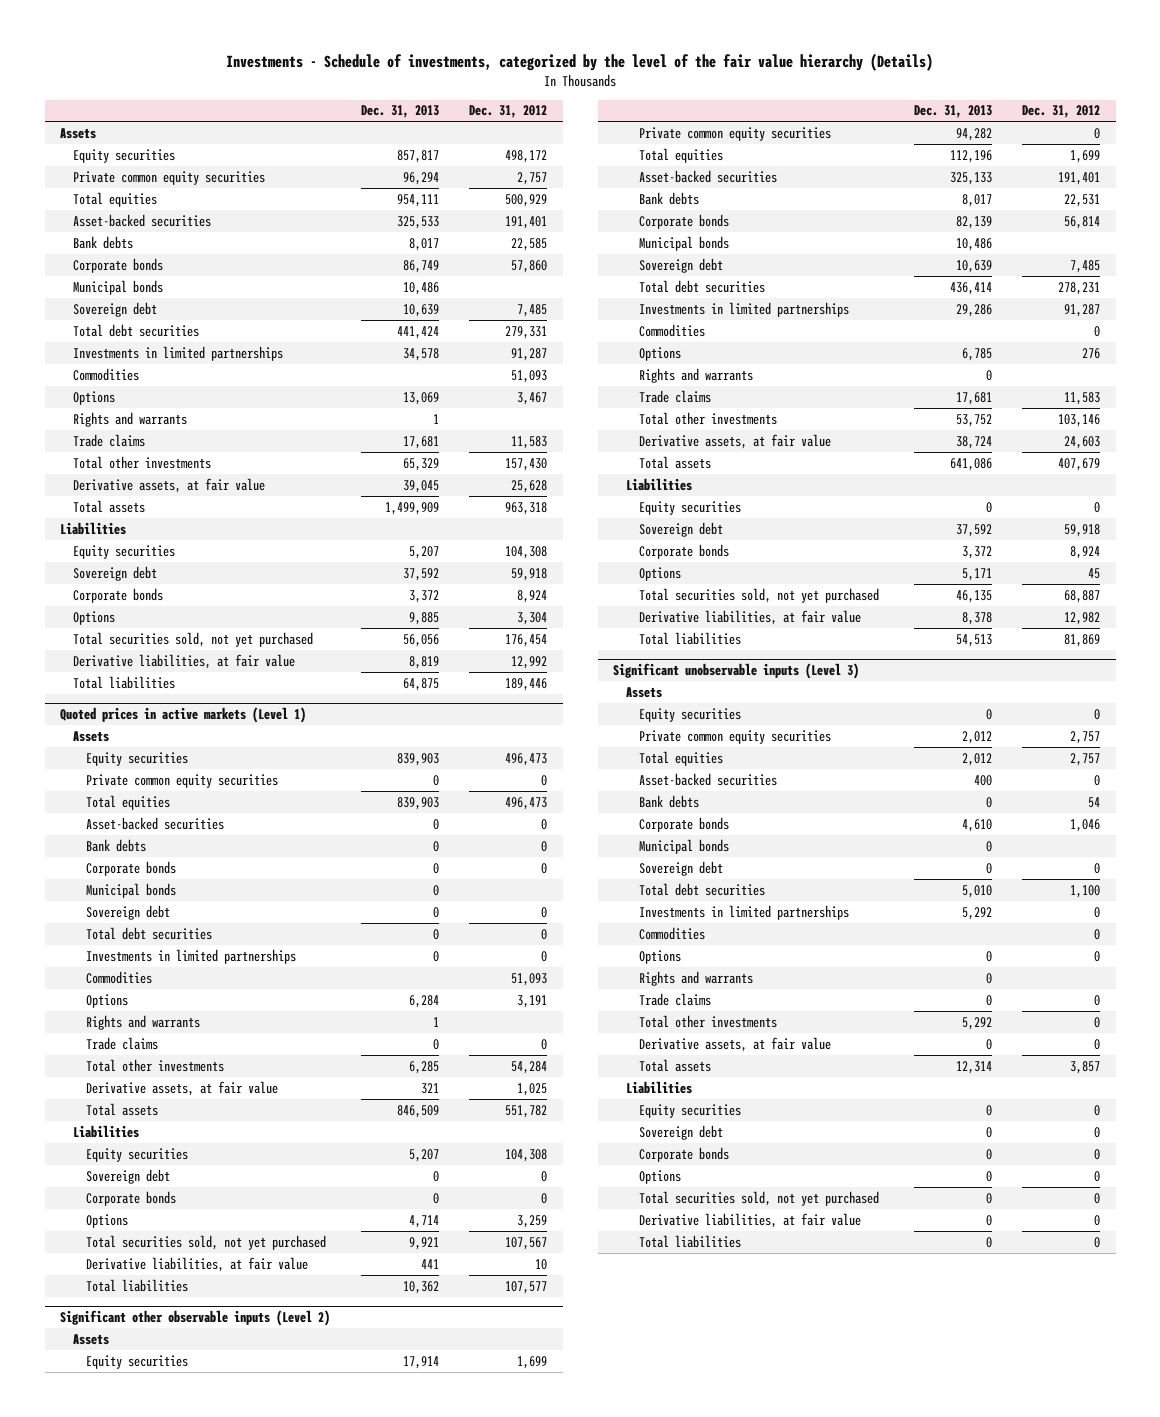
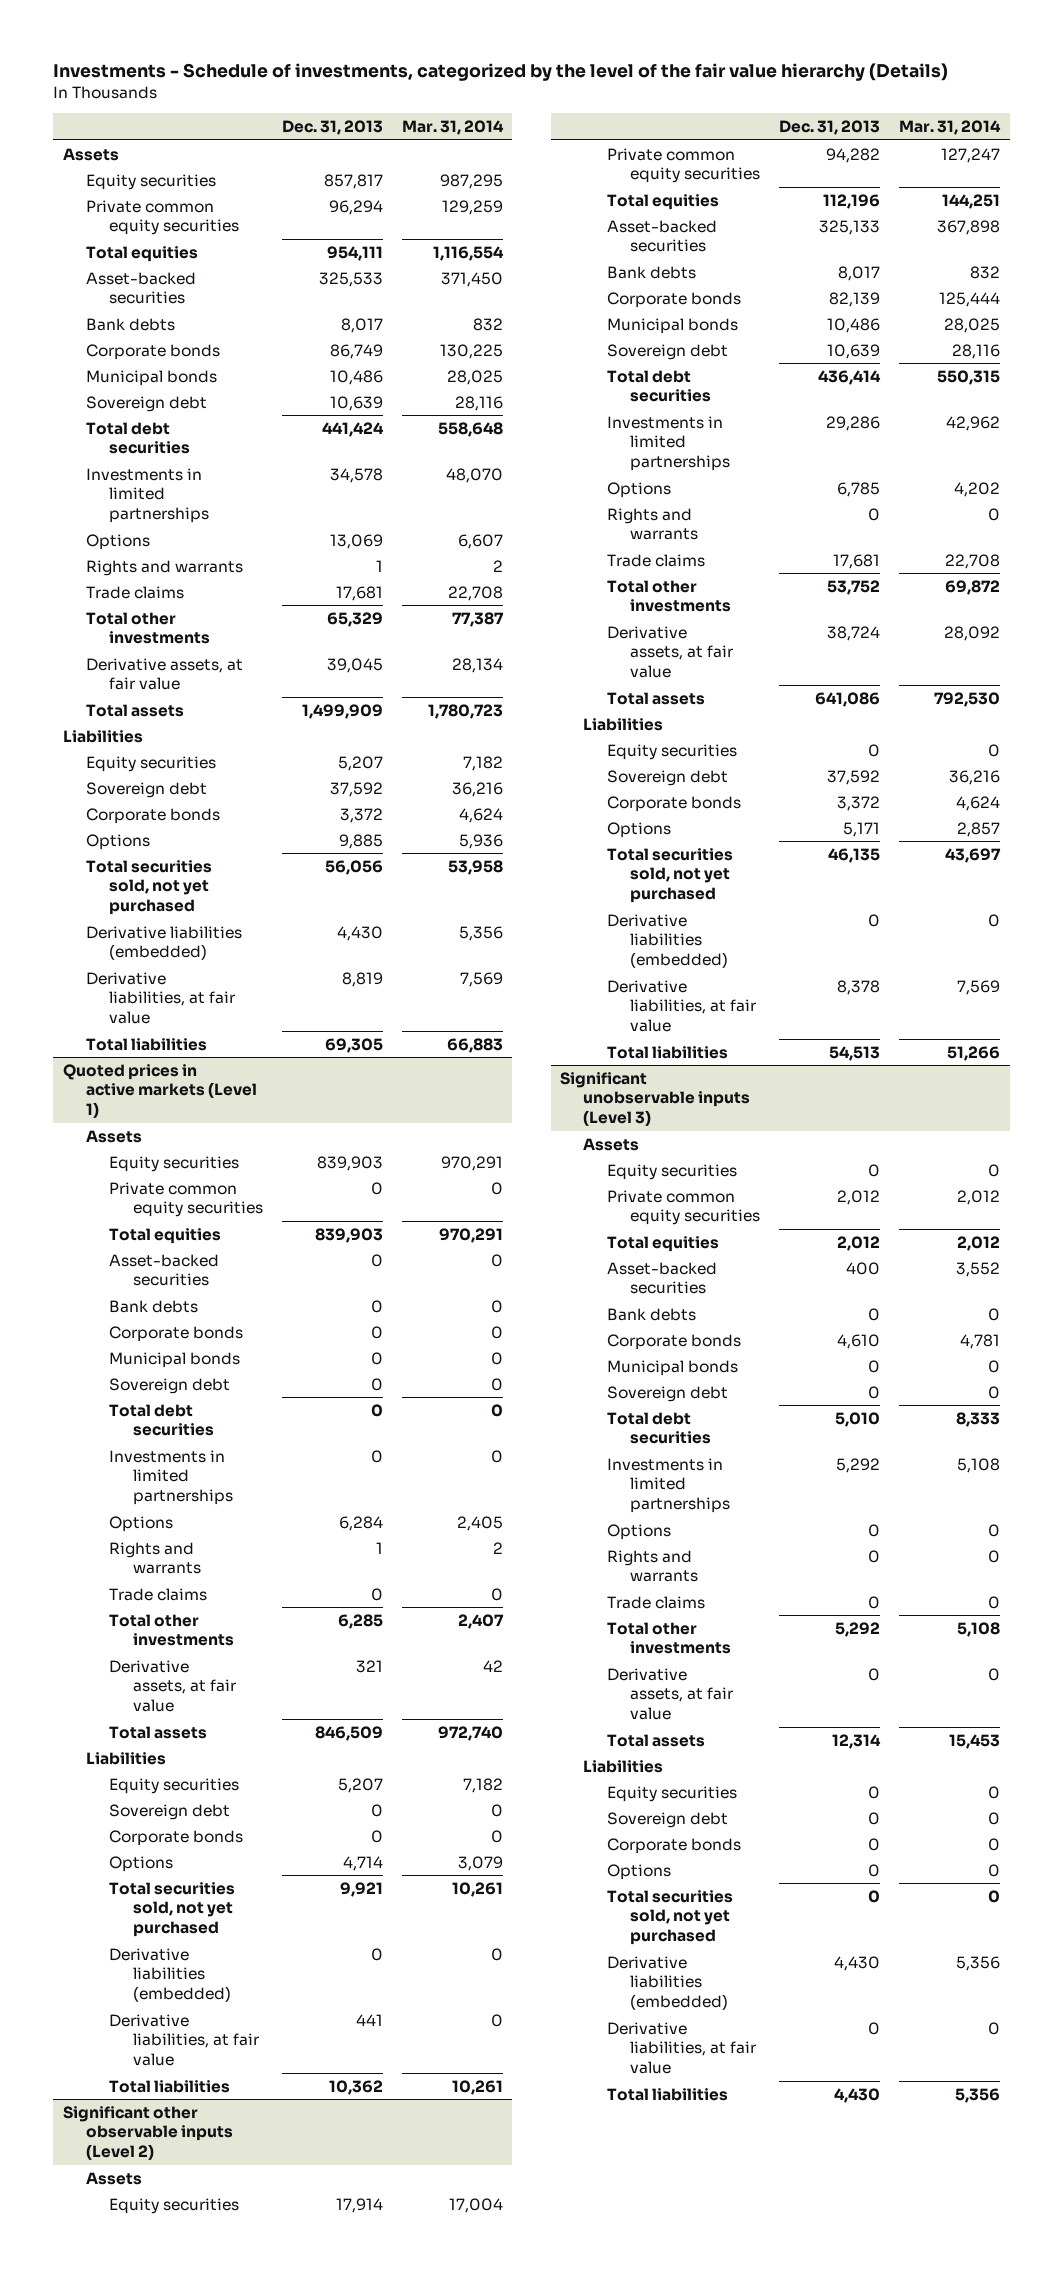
[469,105,548,119] Dec. 31, 2012 -> none
none -> [401,120,504,136] Mar. 31, 2014
[72,367,139,381] Commodities -> none
none -> [86,925,243,961] Derivative liabilities (embedded)
[402,677,439,691] 64,875 -> [324,1037,383,1053] 69,305
[85,970,152,984] Commodities -> none
none -> [109,1947,231,2003] Derivative liabilities (embedded)
[638,323,705,337] Commodities -> none
none -> [606,913,728,969] Derivative liabilities (embedded)
[638,926,705,940] Commodities -> none
none -> [606,1955,728,2011] Derivative liabilities (embedded)
[985,1236,992,1248] 0 -> [834,2087,881,2103] 4,430

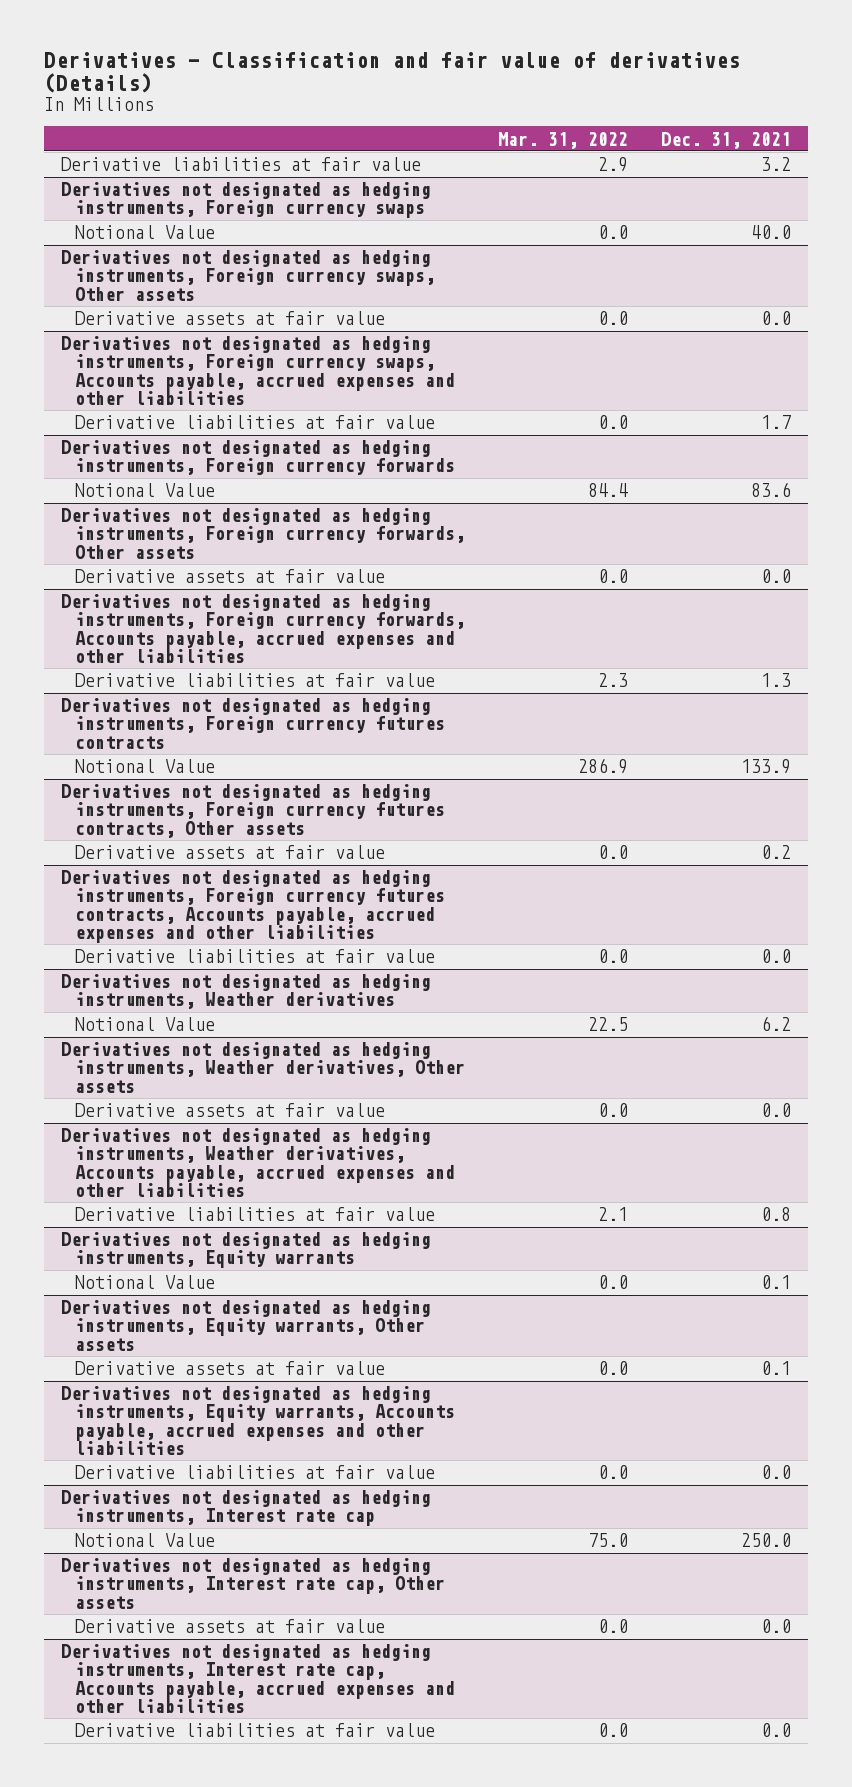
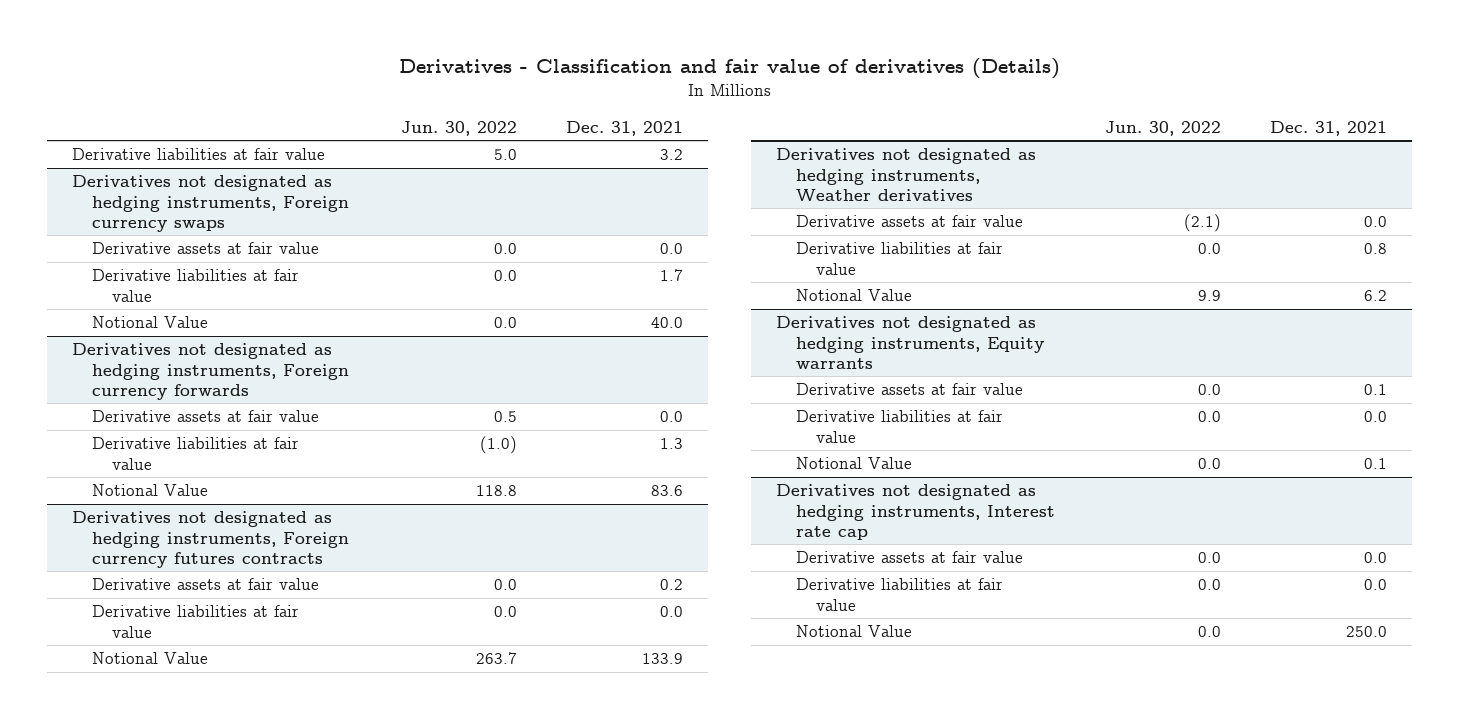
[498,131,629,149] Mar. 31, 2022 -> none
none -> [400,120,517,136] Jun. 30, 2022
[60,250,435,301] Derivatives not designated as hedging instruments, Foreign currency swaps, Other assets -> none
[60,336,455,406] Derivatives not designated as hedging instruments, Foreign currency swaps, Accounts payable, accrued expenses and other liabilities -> none
[74,225,215,240] Notional Value -> [91,316,208,329] Notional Value
[60,508,465,559] Derivatives not designated as hedging instruments, Foreign currency forwards, Other assets -> none
[60,594,465,664] Derivatives not designated as hedging instruments, Foreign currency forwards, Accounts payable, accrued expenses and other liabilities -> none
[74,483,215,498] Notional Value -> [91,484,208,497] Notional Value
[60,784,445,838] Derivatives not designated as hedging instruments, Foreign currency futures contracts, Other assets -> none
[60,870,445,944] Derivatives not designated as hedging instruments, Foreign currency futures contracts, Accounts payable, accrued expenses and other liabilities -> none
[74,759,215,774] Notional Value -> [91,652,208,665] Notional Value
[60,1042,465,1093] Derivatives not designated as hedging instruments, Weather derivatives, Other assets -> none
[60,1128,455,1198] Derivatives not designated as hedging instruments, Weather derivatives, Accounts payable, accrued expenses and other liabilities -> none
[74,1017,215,1032] Notional Value -> [795,289,912,302] Notional Value
[60,1300,431,1351] Derivatives not designated as hedging instruments, Equity warrants, Other assets -> none
[60,1386,455,1456] Derivatives not designated as hedging instruments, Equity warrants, Accounts payable, accrued expenses and other liabilities -> none
[74,1275,215,1290] Notional Value -> [795,457,912,470] Notional Value
[60,1558,445,1609] Derivatives not designated as hedging instruments, Interest rate cap, Other assets -> none
[60,1644,455,1714] Derivatives not designated as hedging instruments, Interest rate cap, Accounts payable, accrued expenses and other liabilities -> none
[74,1533,215,1548] Notional Value -> [795,625,912,638] Notional Value

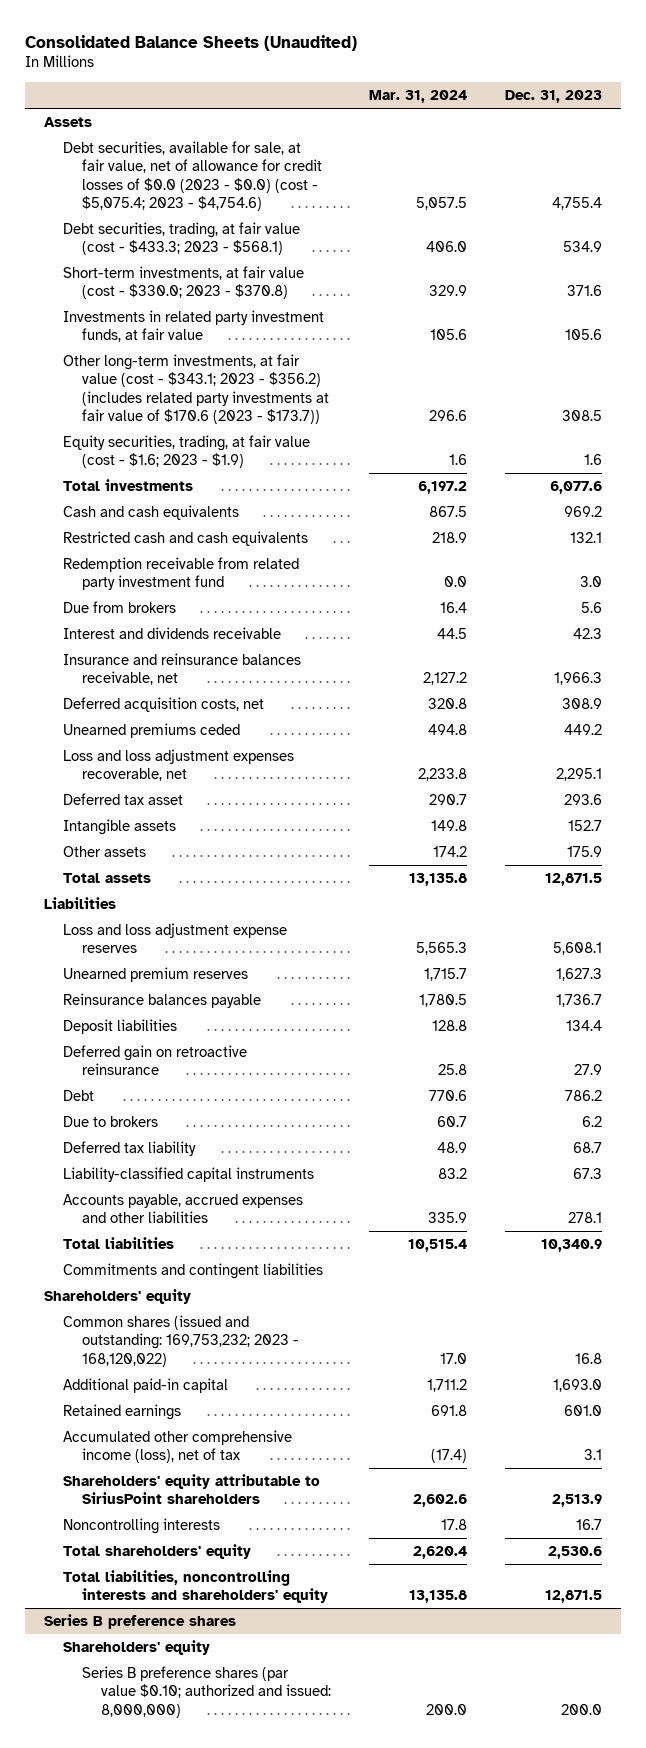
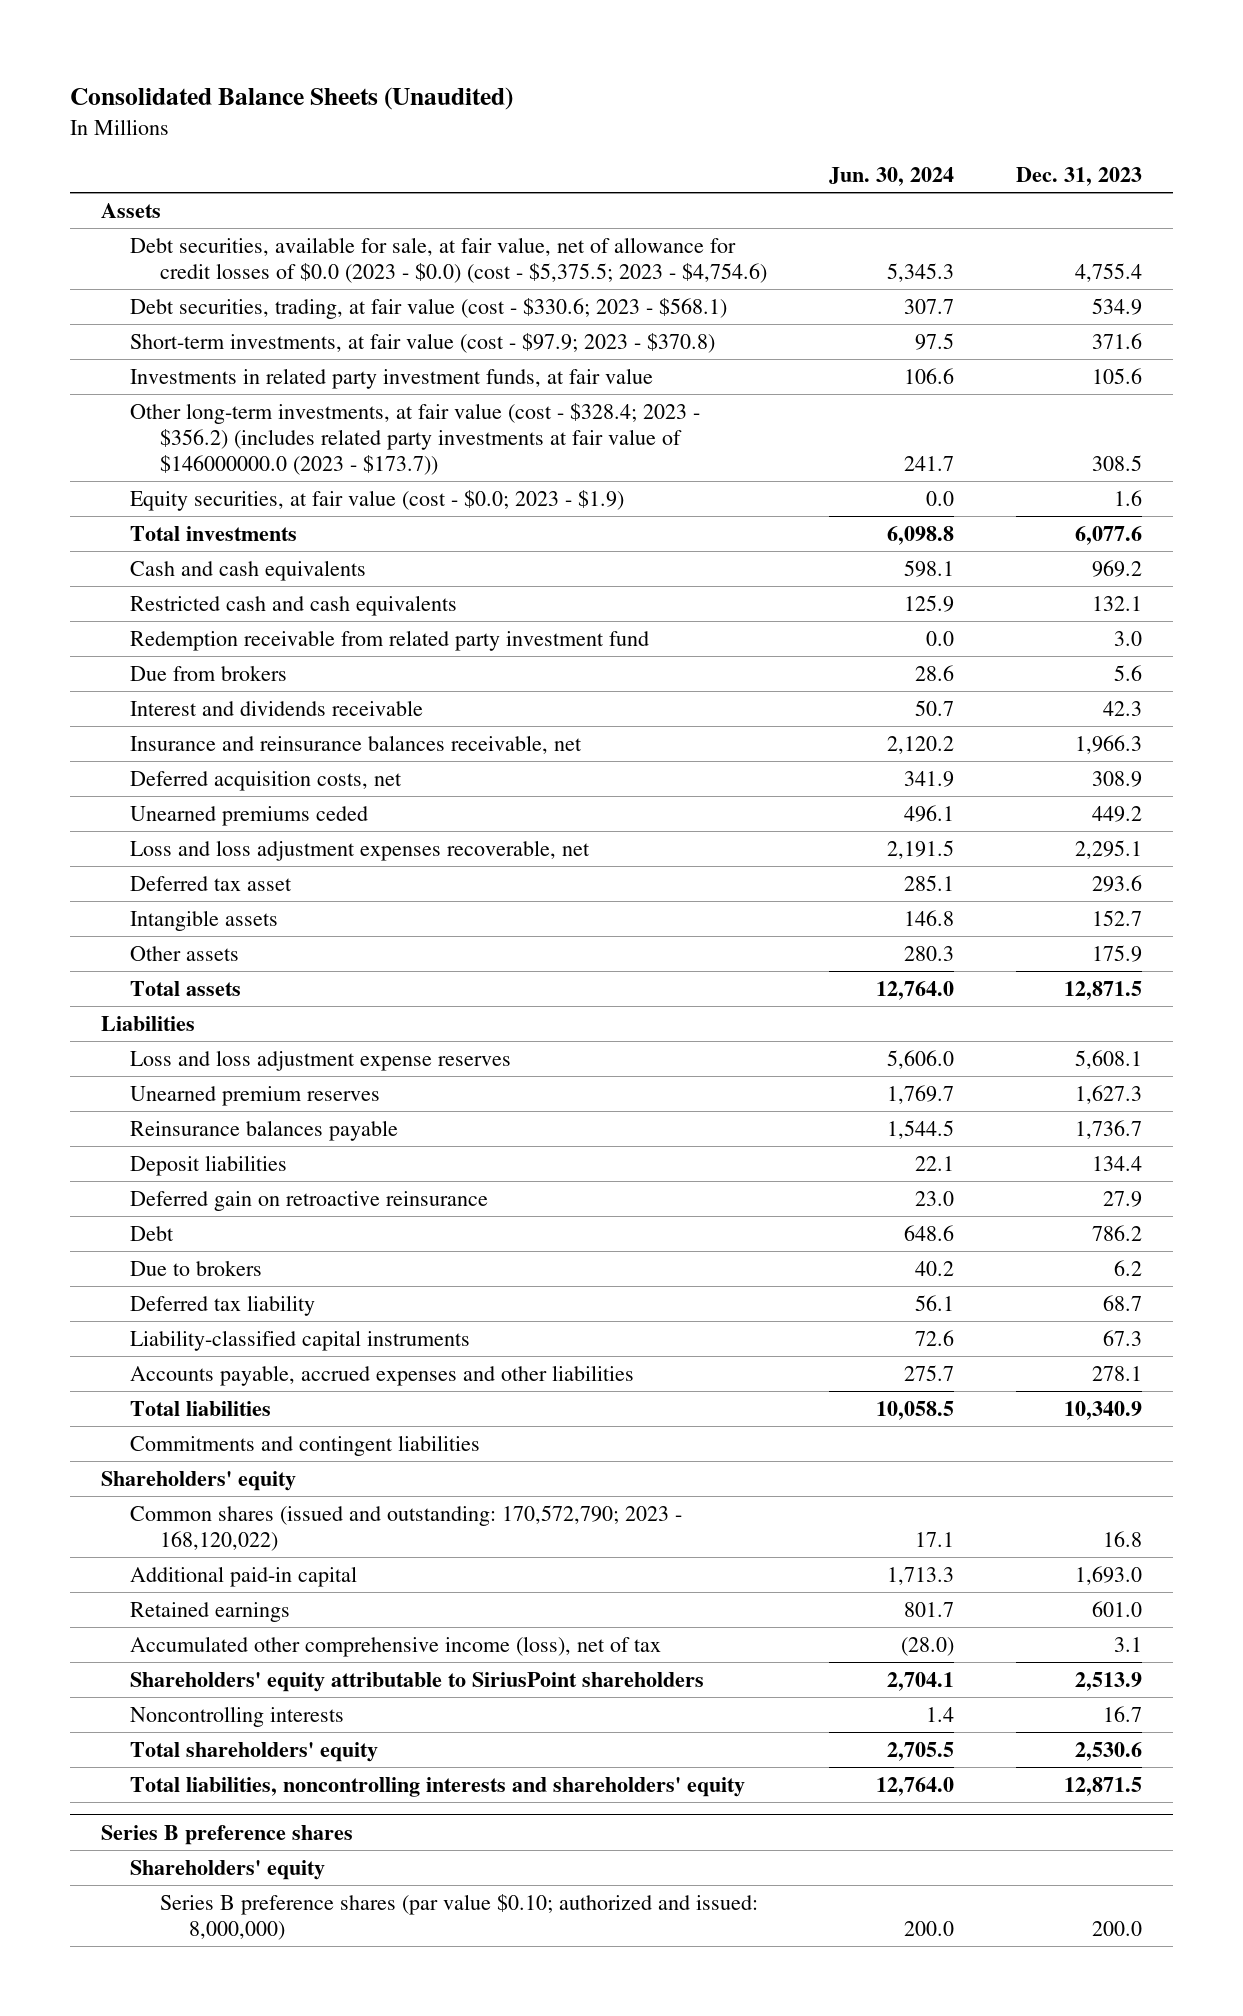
[368,90,467,104] Mar. 31, 2024 -> none
none -> [828,166,954,186] Jun. 30, 2024
[62,141,322,211] Debt securities, available for sale, at fair value, net of allowance for credit losses of $0.0 (2023 - $0.0) (cost - $5,075.4; 2023 - $4,754.6) -> [130,236,767,283] Debt securities, available for sale, at fair value, net of allowance for credit losses of $0.0 (2023 - $0.0) (cost - $5,375.5; 2023 - $4,754.6)
[62,222,300,256] Debt securities, trading, at fair value (cost - $433.3; 2023 - $568.1) -> [130,297,728,319] Debt securities, trading, at fair value (cost - $330.6; 2023 - $568.1)
[62,266,304,300] Short-term investments, at fair value (cost - $330.0; 2023 - $370.8) -> [130,332,716,353] Short-term investments, at fair value (cost - $97.9; 2023 - $370.8)
[62,354,329,424] Other long-term investments, at fair value (cost - $343.1; 2023 - $356.2) (includes related party investments at fair value of $170.6 (2023 - $173.7)) -> [130,402,701,475] Other long-term investments, at fair value (cost - $328.4; 2023 - $356.2) (includes related party investments at fair value of $146000000.0 (2023 - $173.7))
[62,435,310,469] Equity securities, trading, at fair value (cost - $1.6; 2023 - $1.9) -> [130,489,625,511] Equity securities, at fair value (cost - $0.0; 2023 - $1.9)
[62,1315,299,1367] Common shares (issued and outstanding: 169,753,232; 2023 - 168,120,022) -> [130,1504,683,1551] Common shares (issued and outstanding: 170,572,790; 2023 - 168,120,022)

